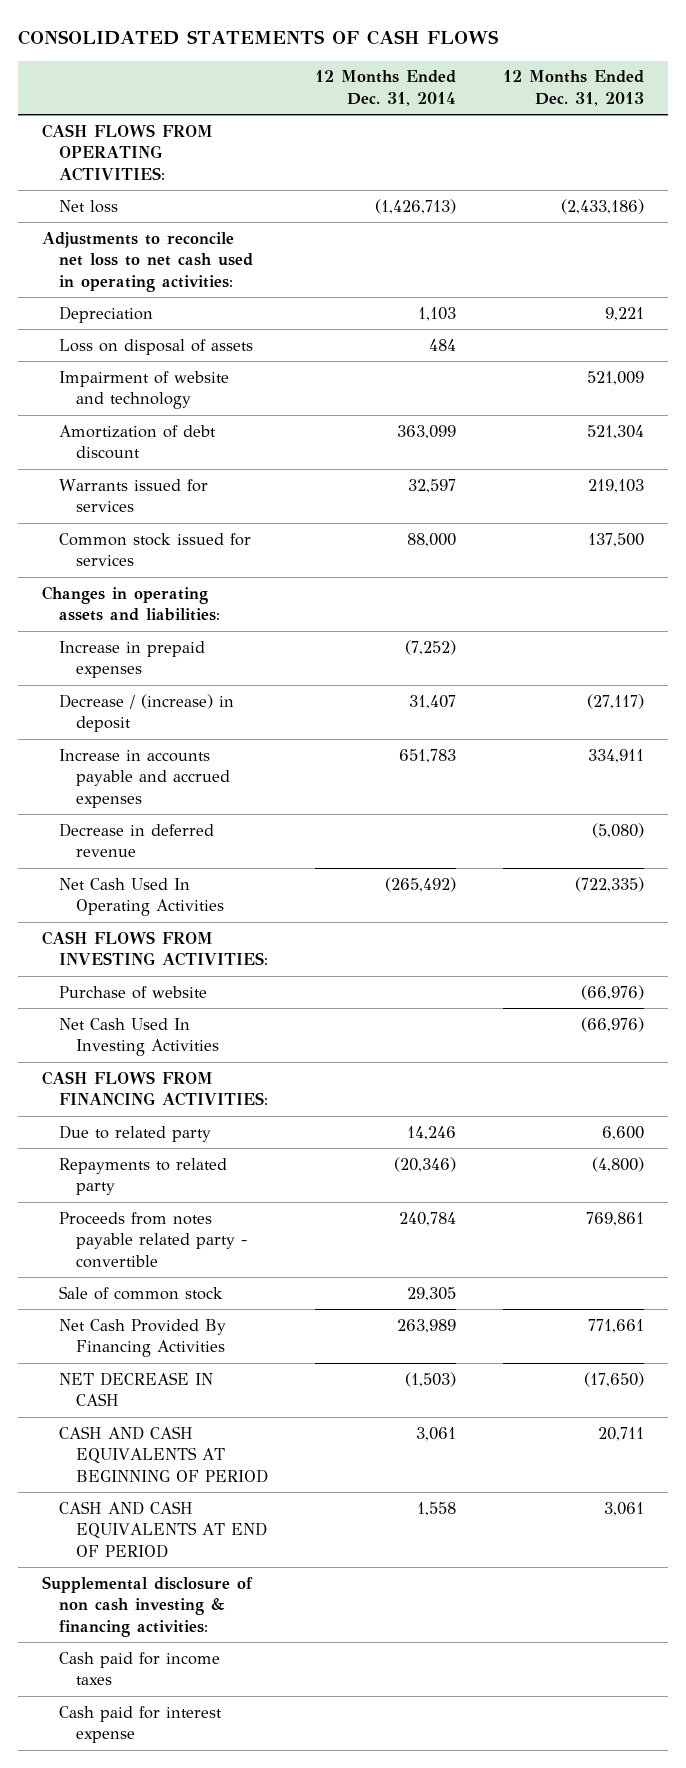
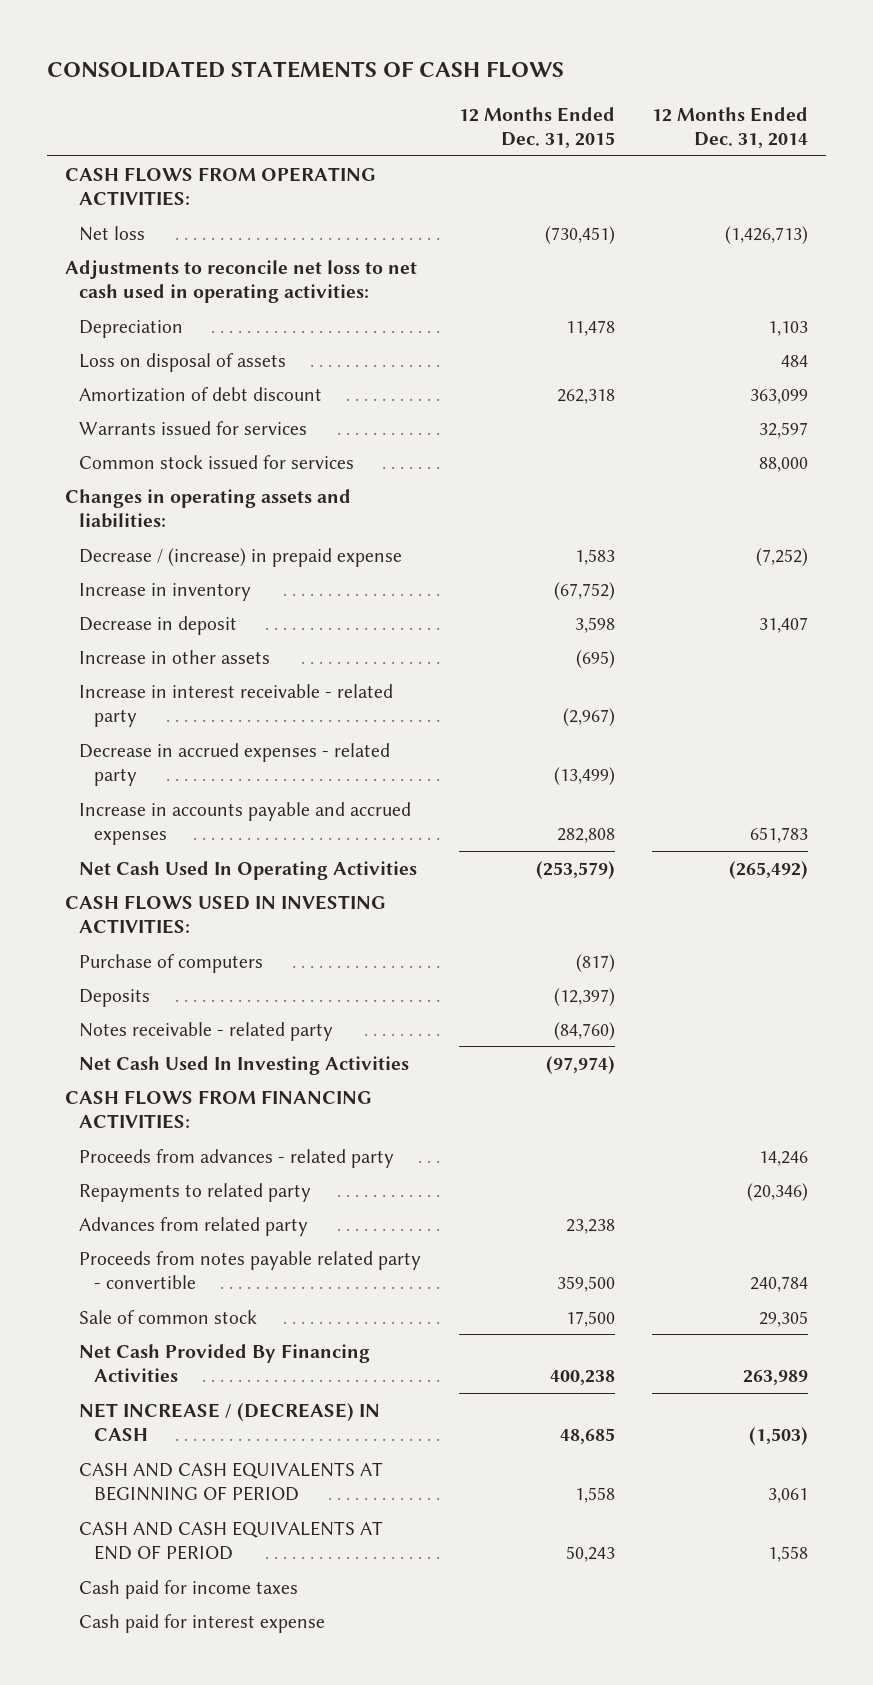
[503,70,645,106] 12 Months Ended Dec. 31, 2013 -> none
none -> [458,106,615,149] 12 Months Ended Dec. 31, 2015
[58,370,229,410] Impairment of website and technology -> none
[58,640,205,679] Increase in prepaid expenses -> [79,547,403,567] Decrease / (increase) in prepaid expense
none -> [79,582,252,601] Increase in inventory
[58,693,234,733] Decrease / (increase) in deposit -> [79,615,238,635] Decrease in deposit
none -> [79,649,271,664] Increase in other assets
none -> [79,683,394,727] Increase in interest receivable - related party
none -> [79,742,391,786] Decrease in accrued expenses - related party
[58,822,214,858] Decrease in deferred revenue -> none
[41,930,268,967] CASH FLOWS FROM INVESTING ACTIVITIES: -> [65,894,387,934] CASH FLOWS USED IN INVESTING ACTIVITIES:
[58,985,207,999] Purchase of website -> [79,953,264,973] Purchase of computers
none -> [79,988,151,1007] Deposits
none -> [79,1021,334,1041] Notes receivable - related party
[58,1124,211,1142] Due to related party -> [79,1148,395,1168] Proceeds from advances - related party
none -> [79,1216,309,1236] Advances from related party
[58,1371,213,1407] NET DECREASE IN CASH -> [79,1402,381,1441] NET INCREASE / (DECREASE) IN CASH
[41,1575,253,1637] Supplemental disclosure of non cash investing & financing activities: -> none

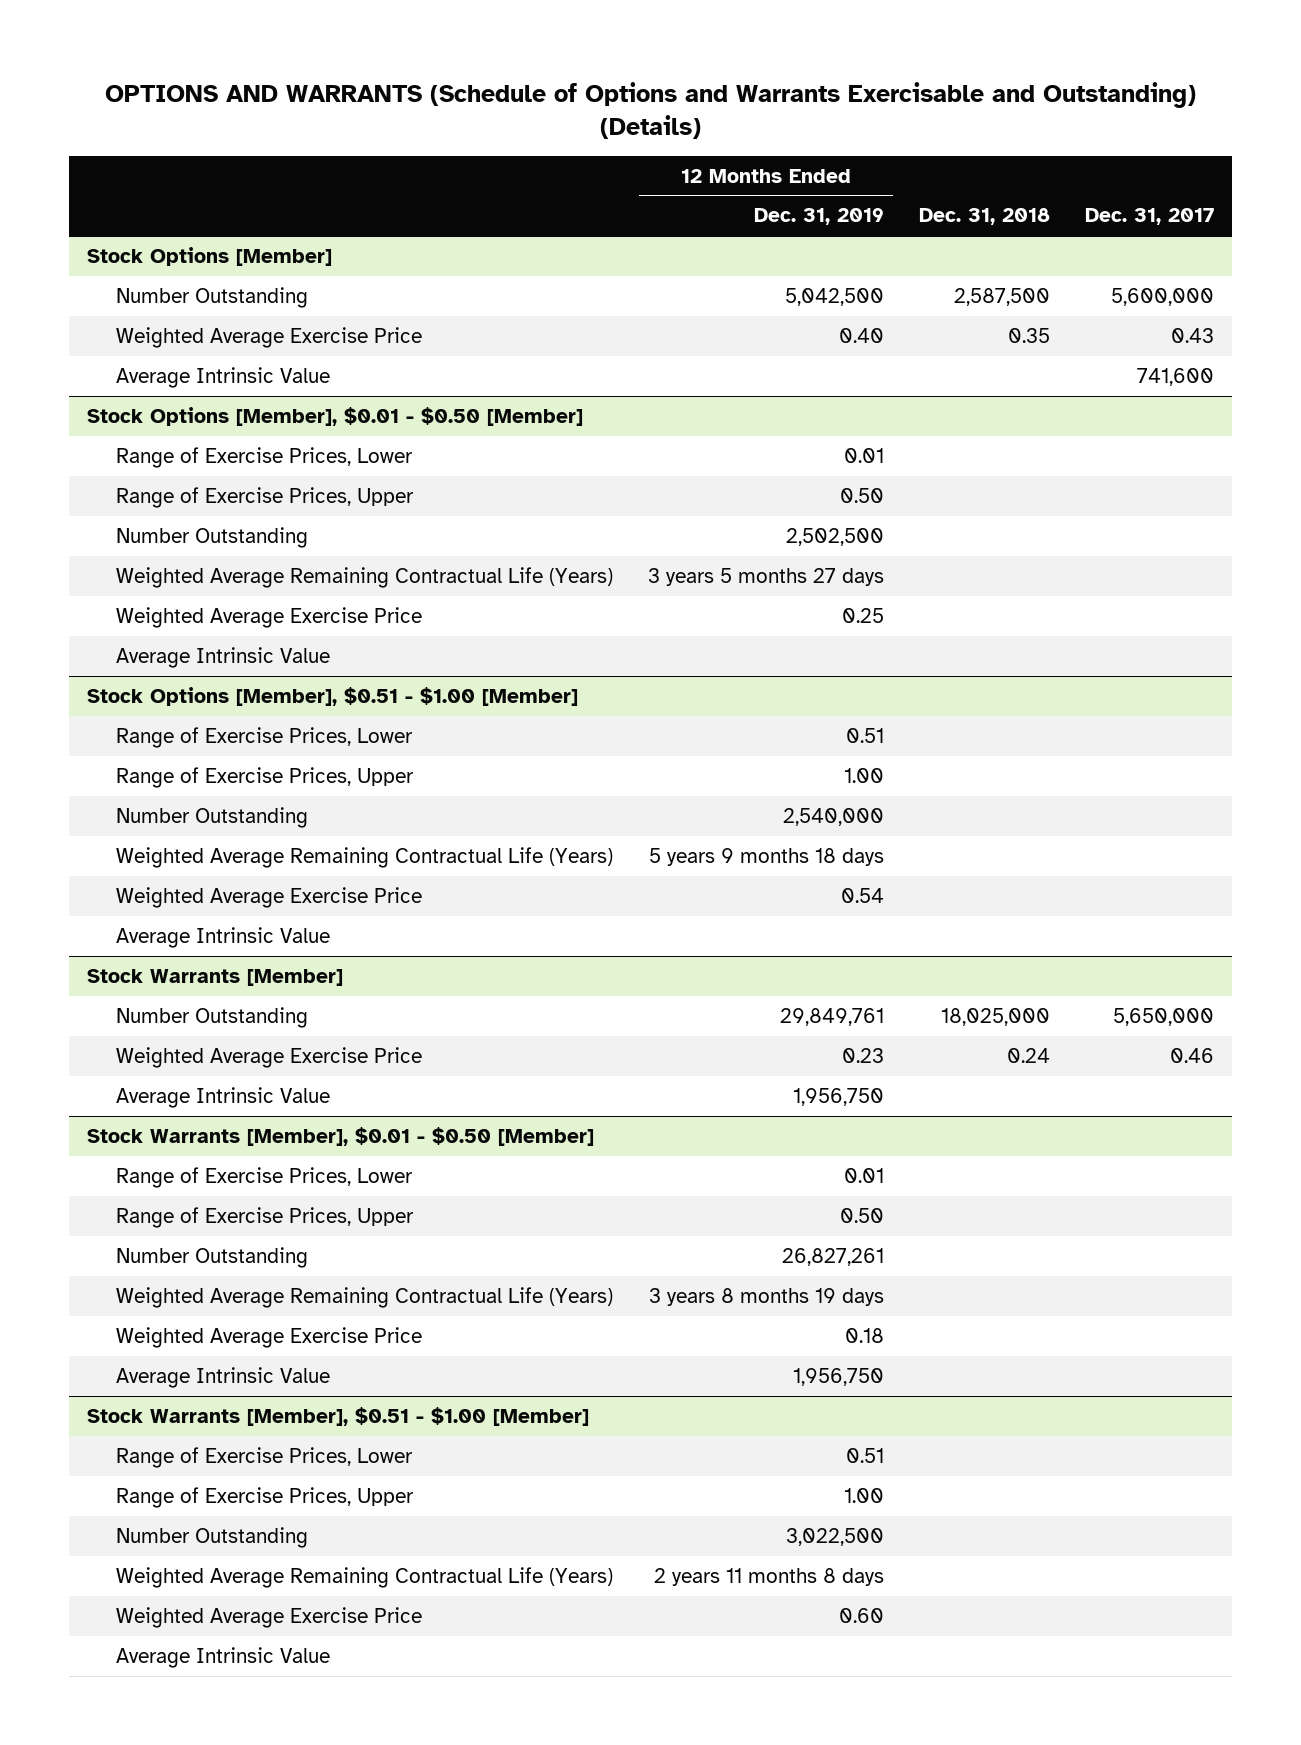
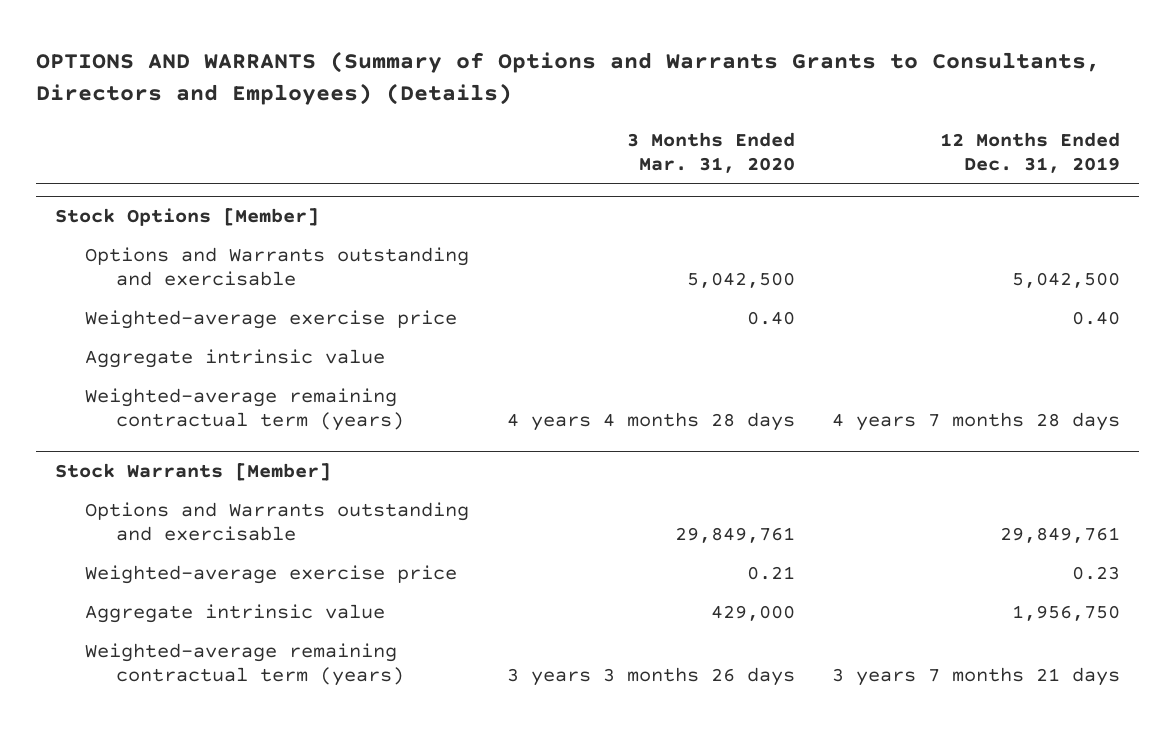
[104,81,1196,139] OPTIONS AND WARRANTS (Schedule of Options and Warrants Exercisable and Outstanding) (Details) -> [35,50,1100,105] OPTIONS AND WARRANTS (Summary of Options and Warrants Grants to Consultants, Directors and Employees) (Details)
[919,208,1051,226] Dec. 31, 2018 -> none
[1085,208,1215,226] Dec. 31, 2017 -> none
none -> [626,131,795,173] 3 Months Ended Mar. 31, 2020
[86,407,583,427] Stock Options [Member], $0.01 - $0.50 [Member] -> none
[115,447,413,469] Range of Exercise Prices, Lower -> none
[115,487,414,509] Range of Exercise Prices, Upper -> none
[115,527,308,549] Number Outstanding -> none
[115,607,422,629] Weighted Average Exercise Price -> none
[115,647,330,669] Average Intrinsic Value -> none
[86,687,578,707] Stock Options [Member], $0.51 - $1.00 [Member] -> none
[115,727,413,749] Range of Exercise Prices, Lower -> none
[115,767,414,789] Range of Exercise Prices, Upper -> none
[115,807,308,829] Number Outstanding -> none
[115,847,613,869] Weighted Average Remaining Contractual Life (Years) -> none
[115,887,422,909] Weighted Average Exercise Price -> none
[115,927,330,949] Average Intrinsic Value -> none
[115,287,308,309] Number Outstanding -> [85,246,470,286] Options and Warrants outstanding and exercisable
[115,327,422,349] Weighted Average Exercise Price -> [85,309,458,329] Weighted-average exercise price
[115,367,330,389] Average Intrinsic Value -> [85,348,386,368] Aggregate intrinsic value
[115,567,613,589] Weighted Average Remaining Contractual Life (Years) -> [85,387,404,431] Weighted-average remaining contractual term (years)
[647,568,884,587] 3 years 5 months 27 days -> [832,411,1121,431] 4 years 7 months 28 days
[86,1127,594,1147] Stock Warrants [Member], $0.01 - $0.50 [Member] -> none
[115,1167,413,1189] Range of Exercise Prices, Lower -> none
[115,1207,414,1229] Range of Exercise Prices, Upper -> none
[115,1247,308,1269] Number Outstanding -> none
[115,1327,422,1349] Weighted Average Exercise Price -> none
[115,1367,330,1389] Average Intrinsic Value -> none
[86,1407,589,1427] Stock Warrants [Member], $0.51 - $1.00 [Member] -> none
[115,1447,413,1469] Range of Exercise Prices, Lower -> none
[115,1487,414,1509] Range of Exercise Prices, Upper -> none
[115,1527,308,1549] Number Outstanding -> none
[115,1567,613,1589] Weighted Average Remaining Contractual Life (Years) -> none
[115,1607,422,1629] Weighted Average Exercise Price -> none
[115,1647,330,1669] Average Intrinsic Value -> none
[115,1007,308,1029] Number Outstanding -> [85,501,470,541] Options and Warrants outstanding and exercisable
[115,1047,422,1069] Weighted Average Exercise Price -> [85,564,458,584] Weighted-average exercise price
[115,1087,330,1109] Average Intrinsic Value -> [85,603,386,623] Aggregate intrinsic value
[115,1287,613,1309] Weighted Average Remaining Contractual Life (Years) -> [85,642,404,686] Weighted-average remaining contractual term (years)
[648,1288,884,1307] 3 years 8 months 19 days -> [832,666,1121,686] 3 years 7 months 21 days

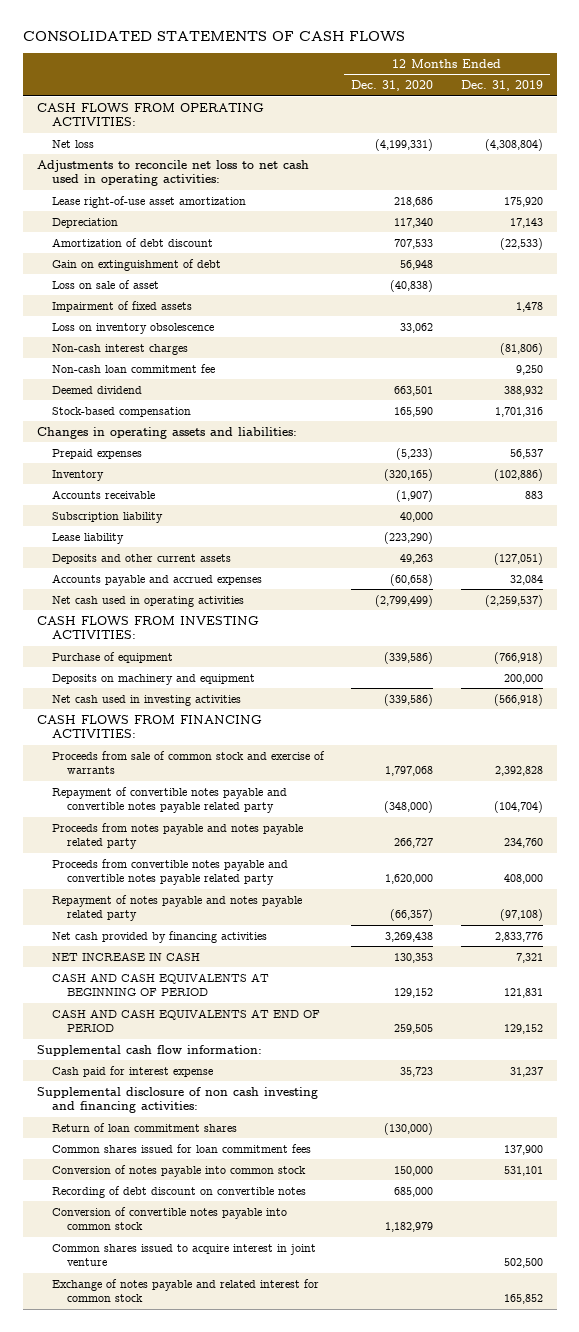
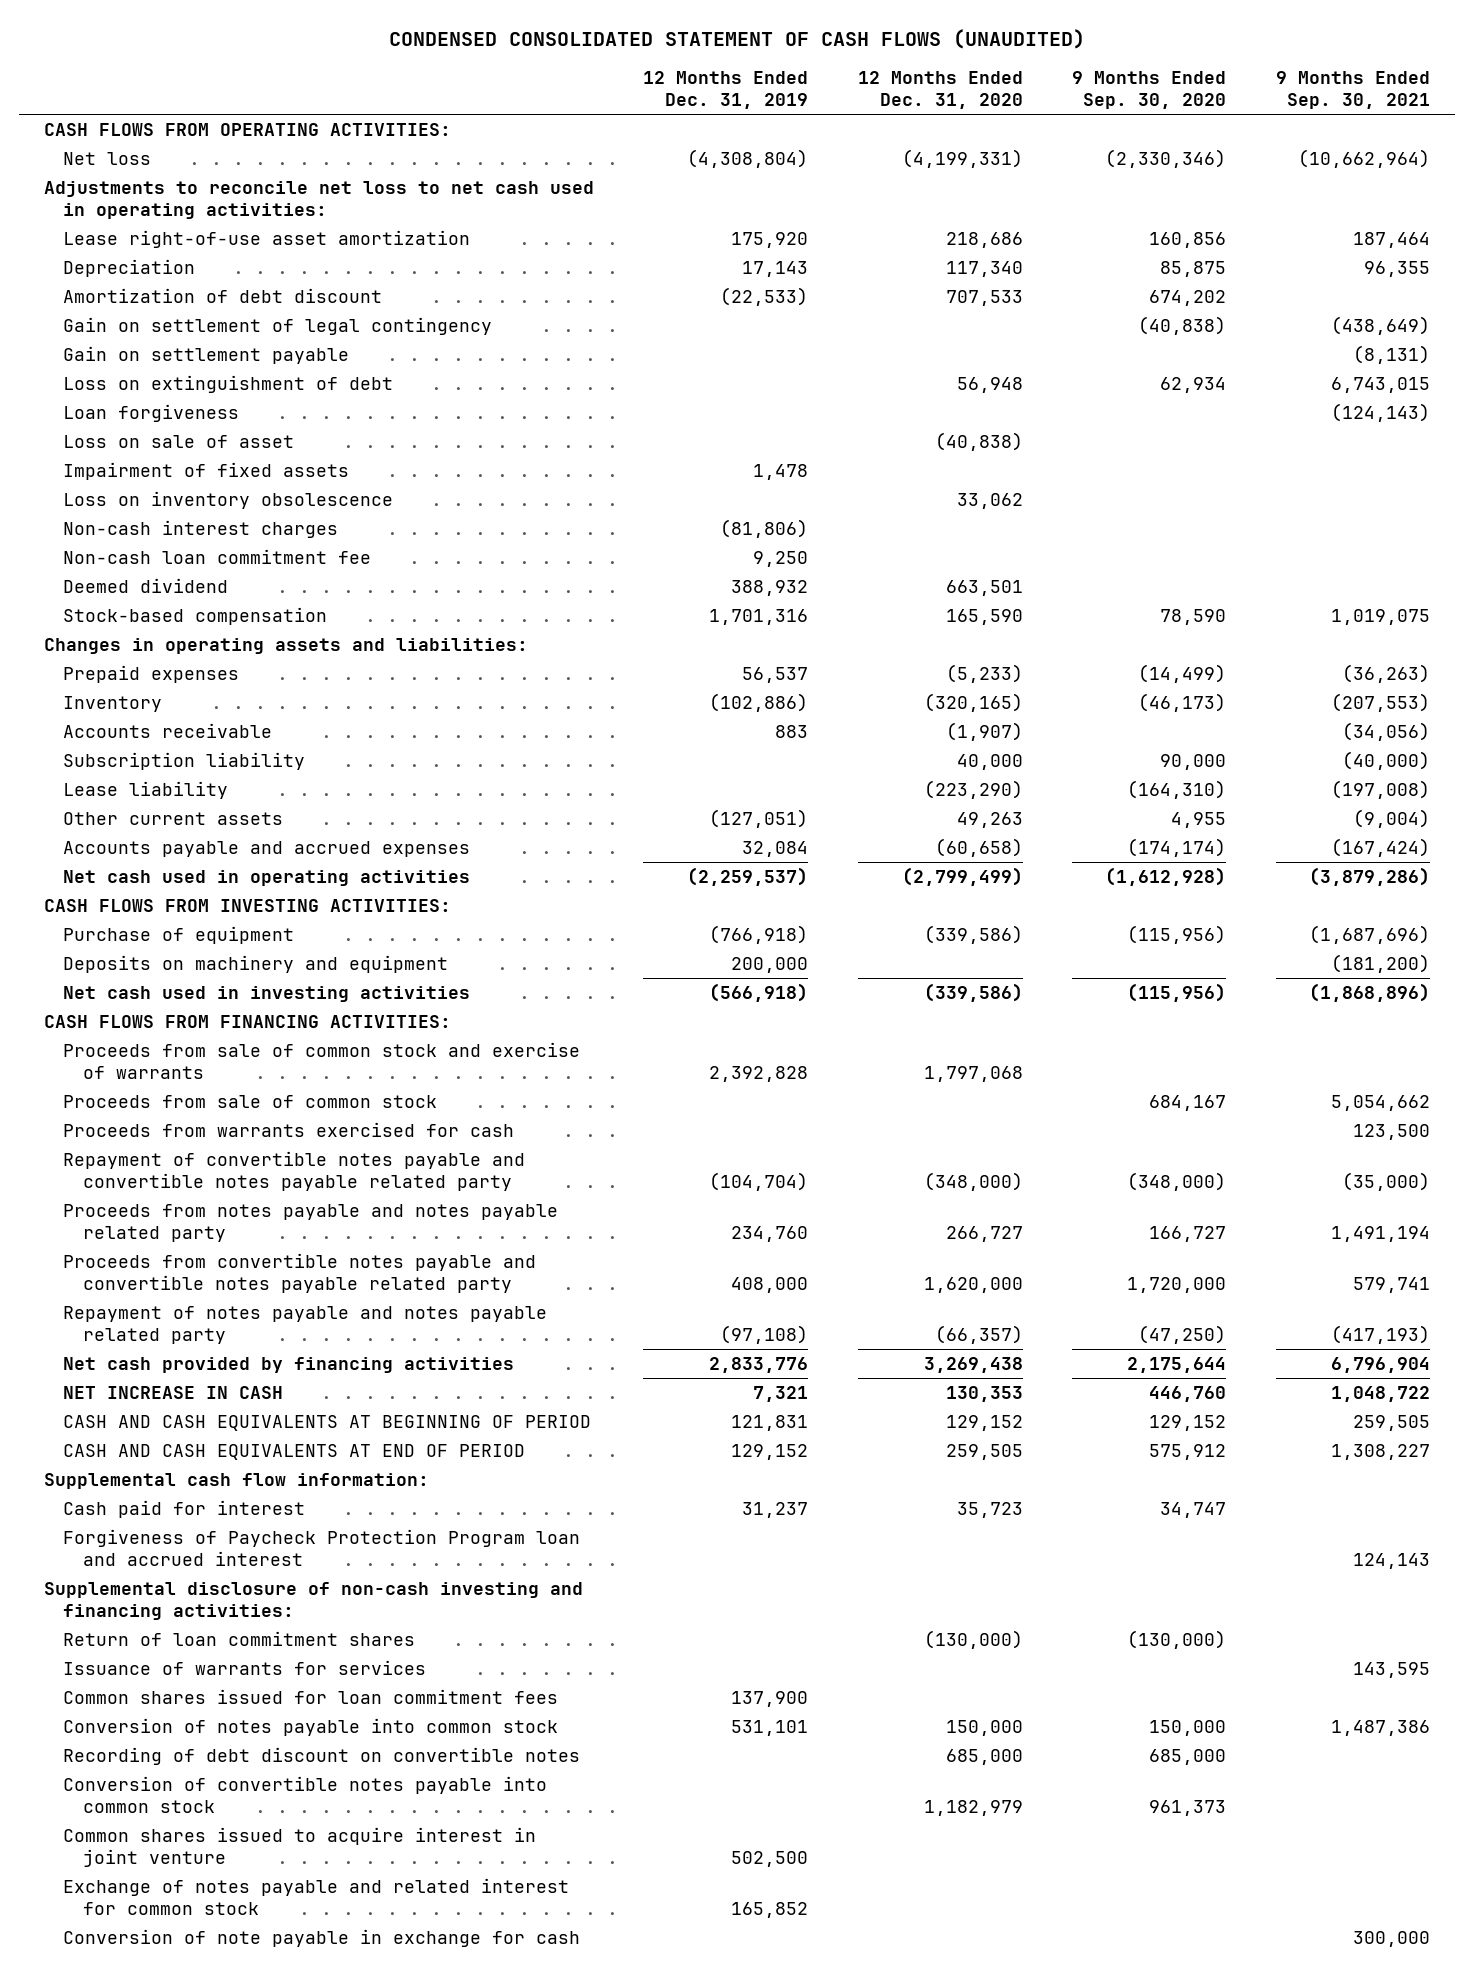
[22,31,405,42] CONSOLIDATED STATEMENTS OF CASH FLOWS -> [388,28,1085,49] CONDENSED CONSOLIDATED STATEMENT OF CASH FLOWS (UNAUDITED)
none -> [1072,71,1227,110] 9 Months Ended Sep. 30, 2020
none -> [1276,71,1431,110] 9 Months Ended Sep. 30, 2021
none -> [63,316,493,335] Gain on settlement of legal contingency
none -> [63,345,350,364] Gain on settlement payable
[51,258,221,271] Gain on extinguishment of debt -> [63,374,394,393] Loss on extinguishment of debt
none -> [63,403,240,422] Loan forgiveness
[51,553,231,564] Deposits and other current assets -> [63,811,284,825] Other current assets
none -> [63,1094,438,1108] Proceeds from sale of common stock
none -> [63,1121,515,1137] Proceeds from warrants exercised for cash
[51,1065,213,1077] Cash paid for interest expense -> [63,1499,306,1518] Cash paid for interest
none -> [63,1528,581,1566] Forgiveness of Paycheck Protection Program loan and accrued interest
[36,1086,318,1114] Supplemental disclosure of non cash investing and financing activities: -> [43,1581,583,1620] Supplemental disclosure of non-cash investing and financing activities:
none -> [63,1659,427,1675] Issuance of warrants for services
none -> [63,1928,581,1947] Conversion of note payable in exchange for cash

